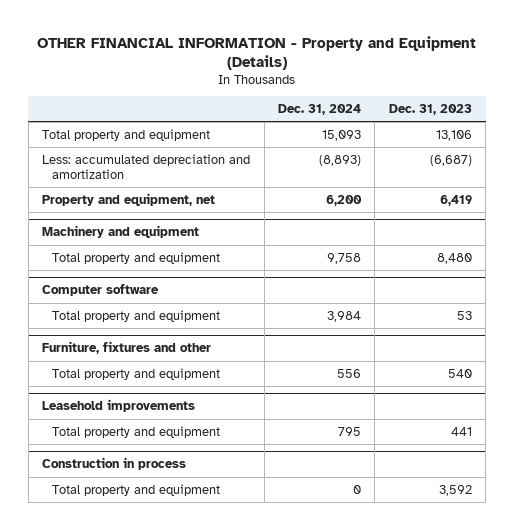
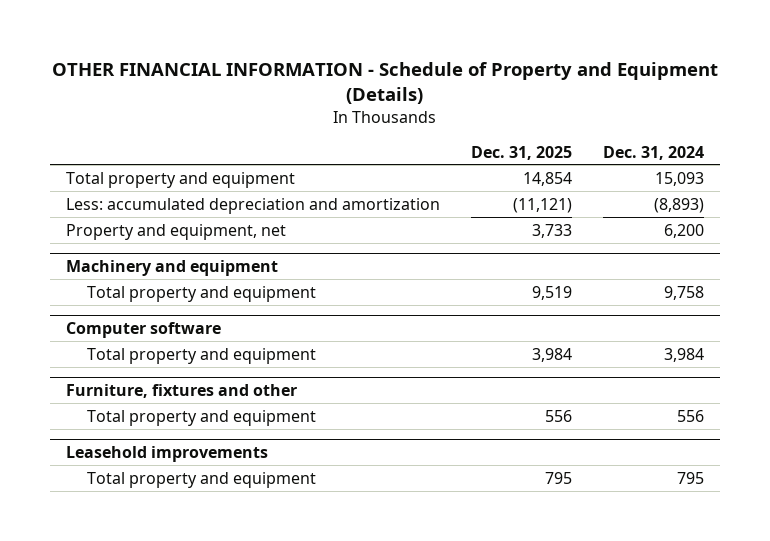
[37,35,477,70] OTHER FINANCIAL INFORMATION - Property and Equipment (Details) -> [52,61,719,104] OTHER FINANCIAL INFORMATION - Schedule of Property and Equipment (Details)
[388,104,472,116] Dec. 31, 2023 -> none
none -> [471,145,573,160] Dec. 31, 2025
[42,457,187,471] Construction in process -> none
[51,483,220,496] Total property and equipment -> none

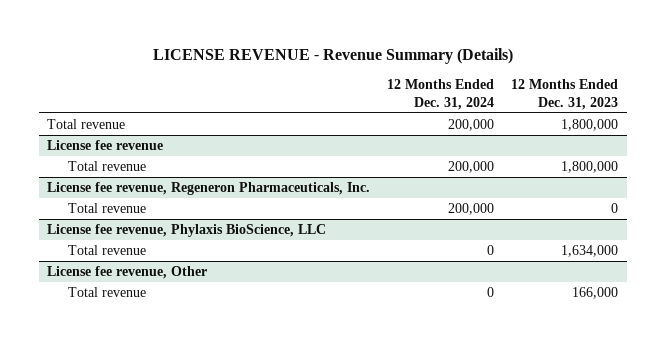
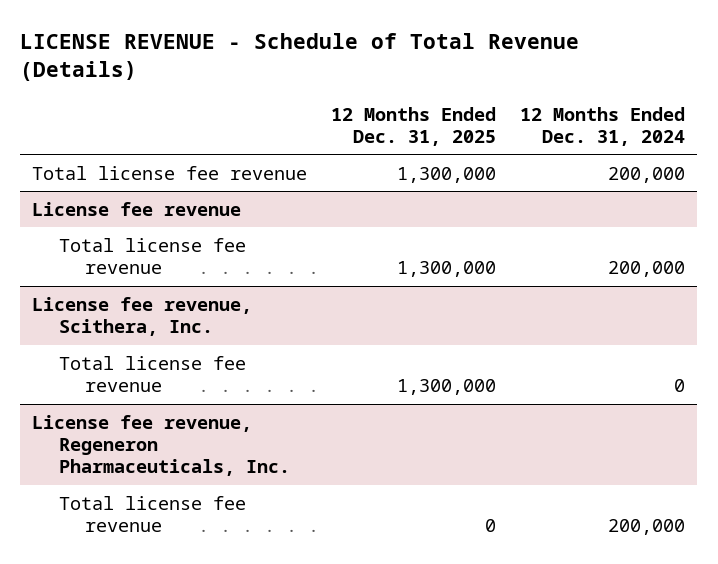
[152,48,513,65] LICENSE REVENUE - Revenue Summary (Details) -> [20,32,580,82] LICENSE REVENUE - Schedule of Total Revenue (Details)
[511,79,619,110] 12 Months Ended Dec. 31, 2023 -> none
none -> [331,106,497,146] 12 Months Ended Dec. 31, 2025
[47,119,126,130] Total revenue -> [32,165,308,180] Total license fee revenue
[67,161,146,172] Total revenue -> [58,237,246,274] Total license fee revenue
none -> [32,296,253,336] License fee revenue, Scithera, Inc.
none -> [58,355,246,392] Total license fee revenue
[47,224,327,238] License fee revenue, Phylaxis BioScience, LLC -> none
[67,245,146,256] Total revenue -> none
[47,266,208,280] License fee revenue, Other -> none
[67,287,146,298] Total revenue -> none
[67,203,146,214] Total revenue -> [58,495,246,532] Total license fee revenue

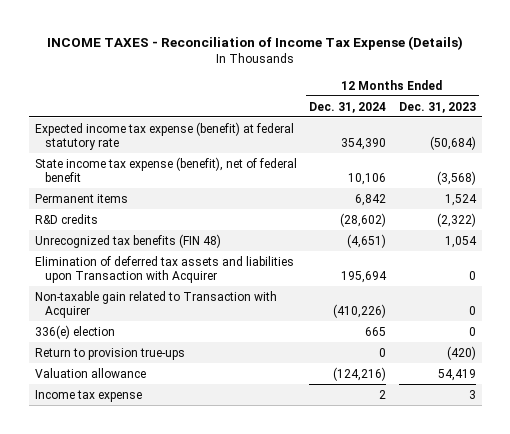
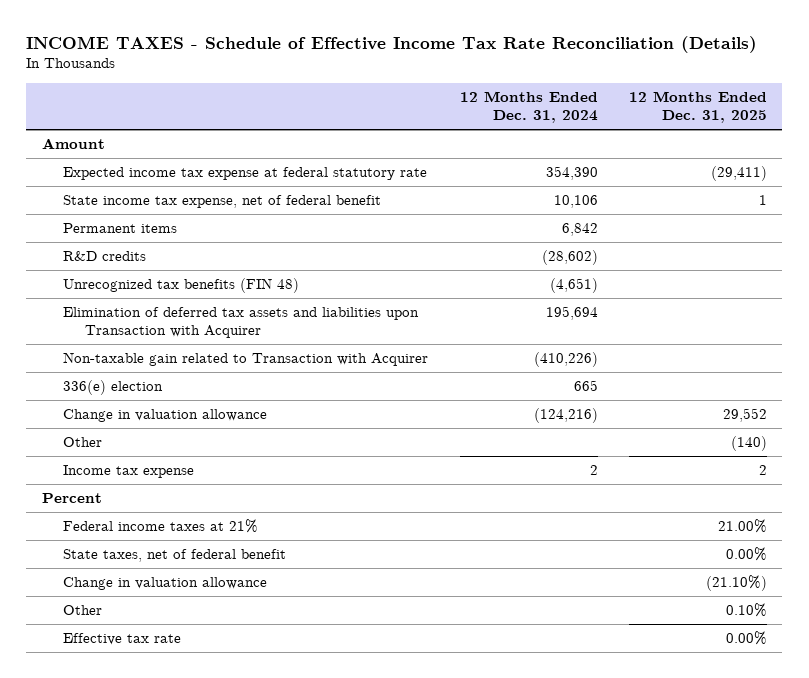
[47,36,464,51] INCOME TAXES - Reconciliation of Income Tax Expense (Details) -> [26,35,758,53] INCOME TAXES - Schedule of Effective Income Tax Rate Reconciliation (Details)
[398,101,476,113] Dec. 31, 2023 -> none
none -> [628,90,767,124] 12 Months Ended Dec. 31, 2025
none -> [41,137,105,149] Amount
[34,121,294,150] Expected income tax expense (benefit) at federal statutory rate -> [63,166,428,180] Expected income tax expense at federal statutory rate
[34,156,297,182] State income tax expense (benefit), net of federal benefit -> [63,194,382,208] State income tax expense, net of federal benefit
[34,347,185,360] Return to provision true-ups -> none
[34,367,146,378] Valuation allowance -> [63,408,268,422] Change in valuation allowance
none -> [63,436,103,447] Other
none -> [41,492,102,503] Percent
none -> [63,518,259,533] Federal income taxes at 21%
none -> [63,548,287,562] State taxes, net of federal benefit
none -> [63,576,268,590] Change in valuation allowance
none -> [63,604,103,615] Other
none -> [63,632,182,645] Effective tax rate

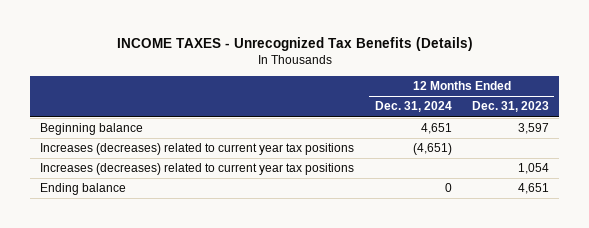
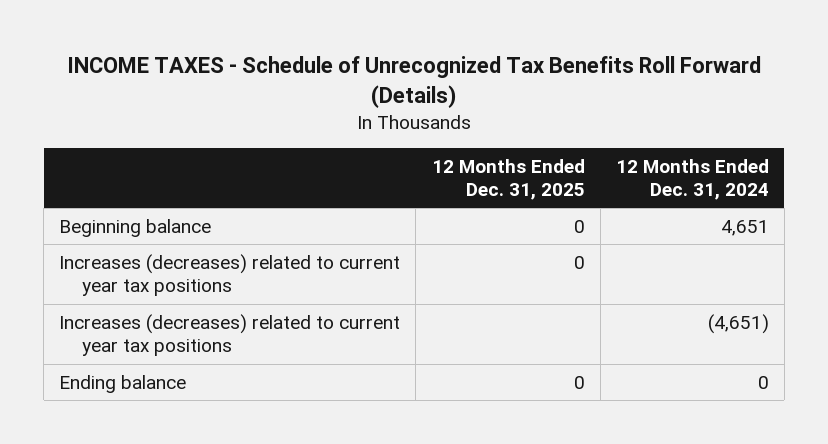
[116,37,473,52] INCOME TAXES - Unrecognized Tax Benefits (Details) -> [67,56,762,109] INCOME TAXES - Schedule of Unrecognized Tax Benefits Roll Forward (Details)
[472,101,550,113] Dec. 31, 2023 -> none
none -> [431,158,585,201] 12 Months Ended Dec. 31, 2025
[39,143,354,156] Increases (decreases) related to current year tax positions -> [59,313,401,357] Increases (decreases) related to current year tax positions

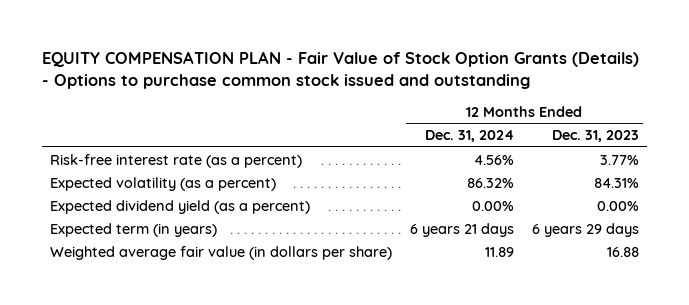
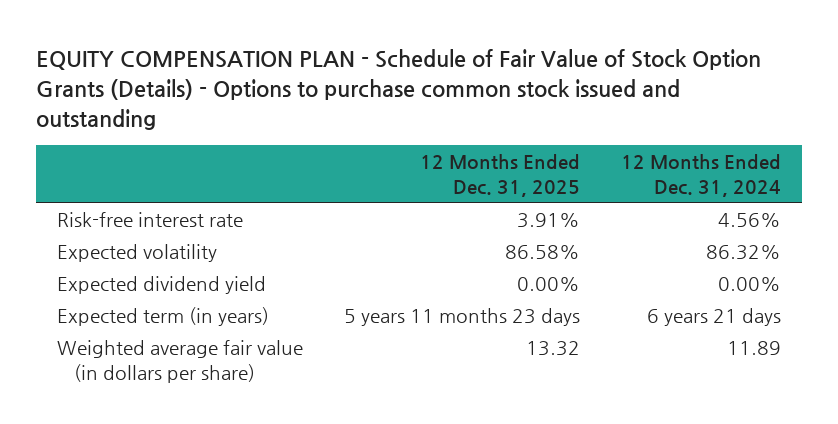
[41,50,639,90] EQUITY COMPENSATION PLAN - Fair Value of Stock Option Grants (Details) - Options to purchase common stock issued and outstanding -> [36,49,762,130] EQUITY COMPENSATION PLAN - Schedule of Fair Value of Stock Option Grants (Details) - Options to purchase common stock issued and outstanding
[551,130,639,143] Dec. 31, 2023 -> none
none -> [420,153,581,197] 12 Months Ended Dec. 31, 2025
[50,153,303,168] Risk-free interest rate (as a percent) -> [56,211,243,227] Risk-free interest rate
[50,176,277,191] Expected volatility (as a percent) -> [56,243,217,262] Expected volatility
[50,199,311,214] Expected dividend yield (as a percent) -> [56,275,266,294] Expected dividend yield

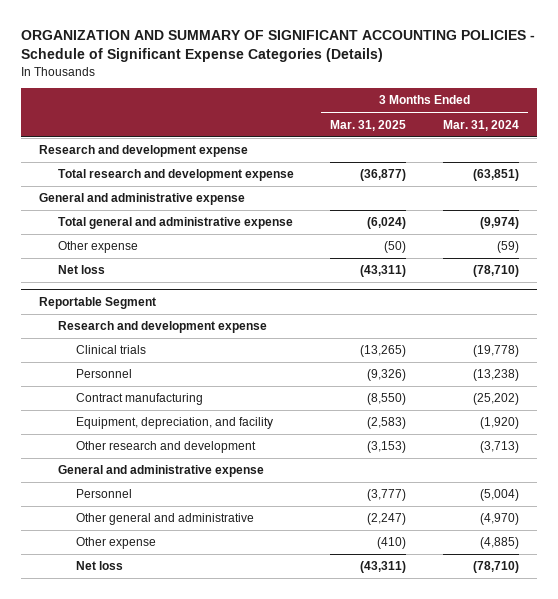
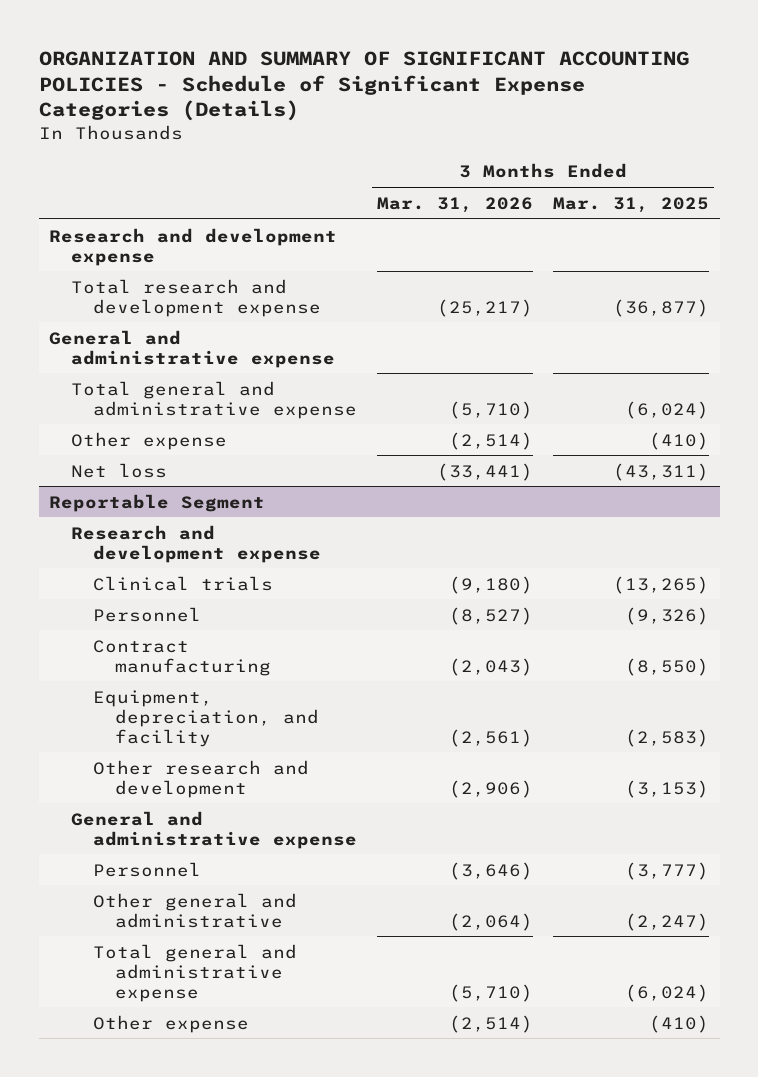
[442,119,519,131] Mar. 31, 2024 -> none
none -> [377,196,534,213] Mar. 31, 2026
[384,241,407,254] (50) -> [649,431,710,450] (410)
none -> [92,943,297,1002] Total general and administrative expense
[75,561,123,571] Net loss -> none

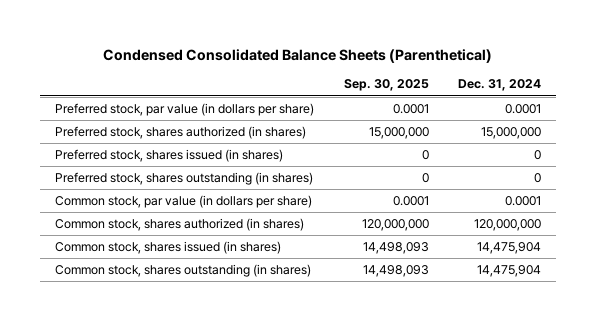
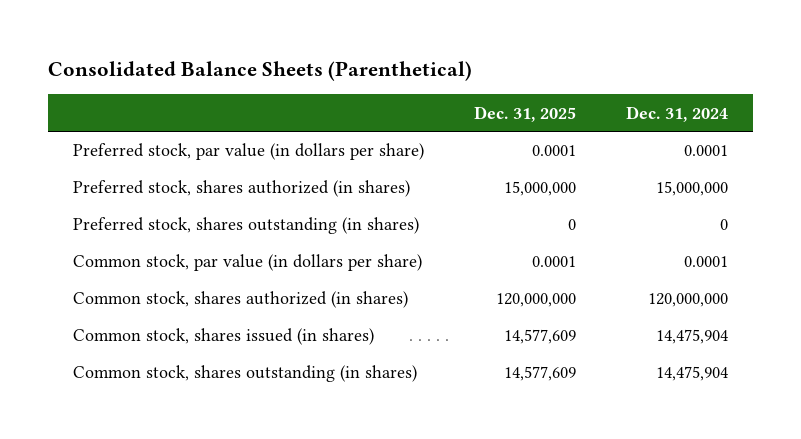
[103,48,493,63] Condensed Consolidated Balance Sheets (Parenthetical) -> [48,61,473,82] Consolidated Balance Sheets (Parenthetical)
[343,79,429,92] Sep. 30, 2025 -> none
none -> [473,105,576,122] Dec. 31, 2025
[55,149,284,163] Preferred stock, shares issued (in shares) -> none

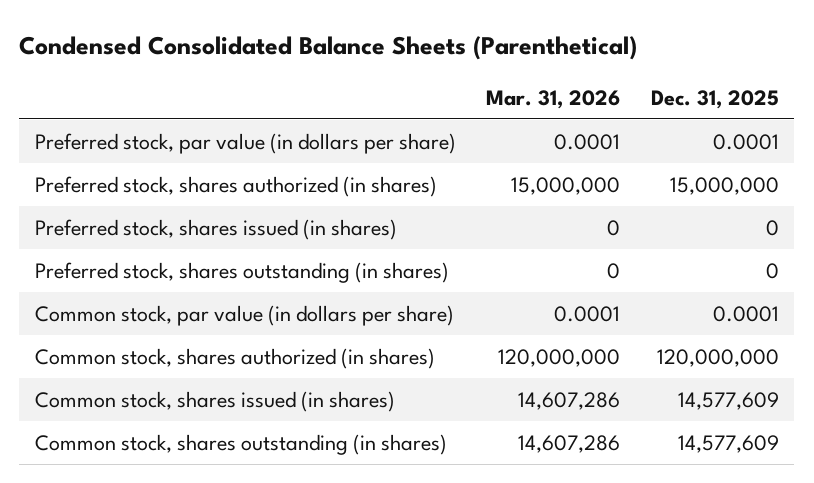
[48,61,473,82] Consolidated Balance Sheets (Parenthetical) -> [19,35,638,60] Condensed Consolidated Balance Sheets (Parenthetical)
[625,105,728,122] Dec. 31, 2024 -> none
none -> [486,89,621,109] Mar. 31, 2026
none -> [34,218,397,240] Preferred stock, shares issued (in shares)

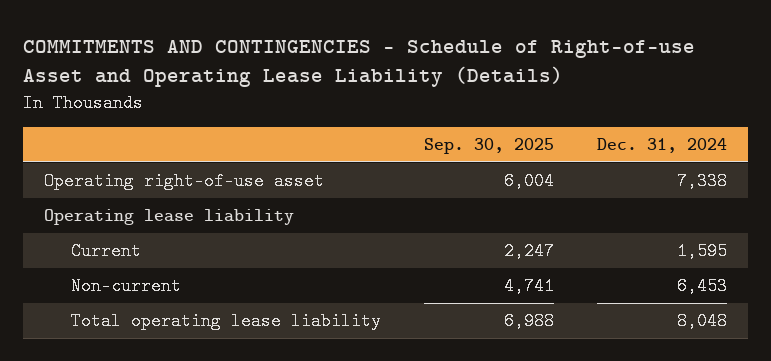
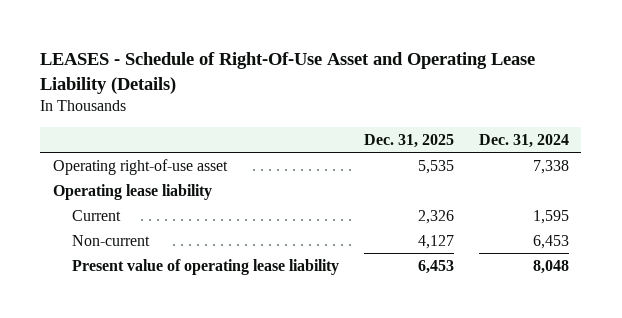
[22,39,695,88] COMMITMENTS AND CONTINGENCIES - Schedule of Right-of-use Asset and Operating Lease Liability (Details) -> [40,52,536,94] LEASES - Schedule of Right-Of-Use Asset and Operating Lease Liability (Details)
[423,138,554,155] Sep. 30, 2025 -> none
none -> [364,133,455,148] Dec. 31, 2025
[70,312,381,331] Total operating lease liability -> [72,258,340,275] Present value of operating lease liability

